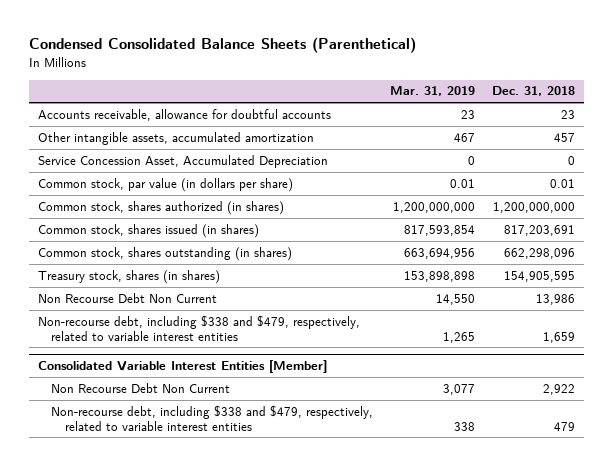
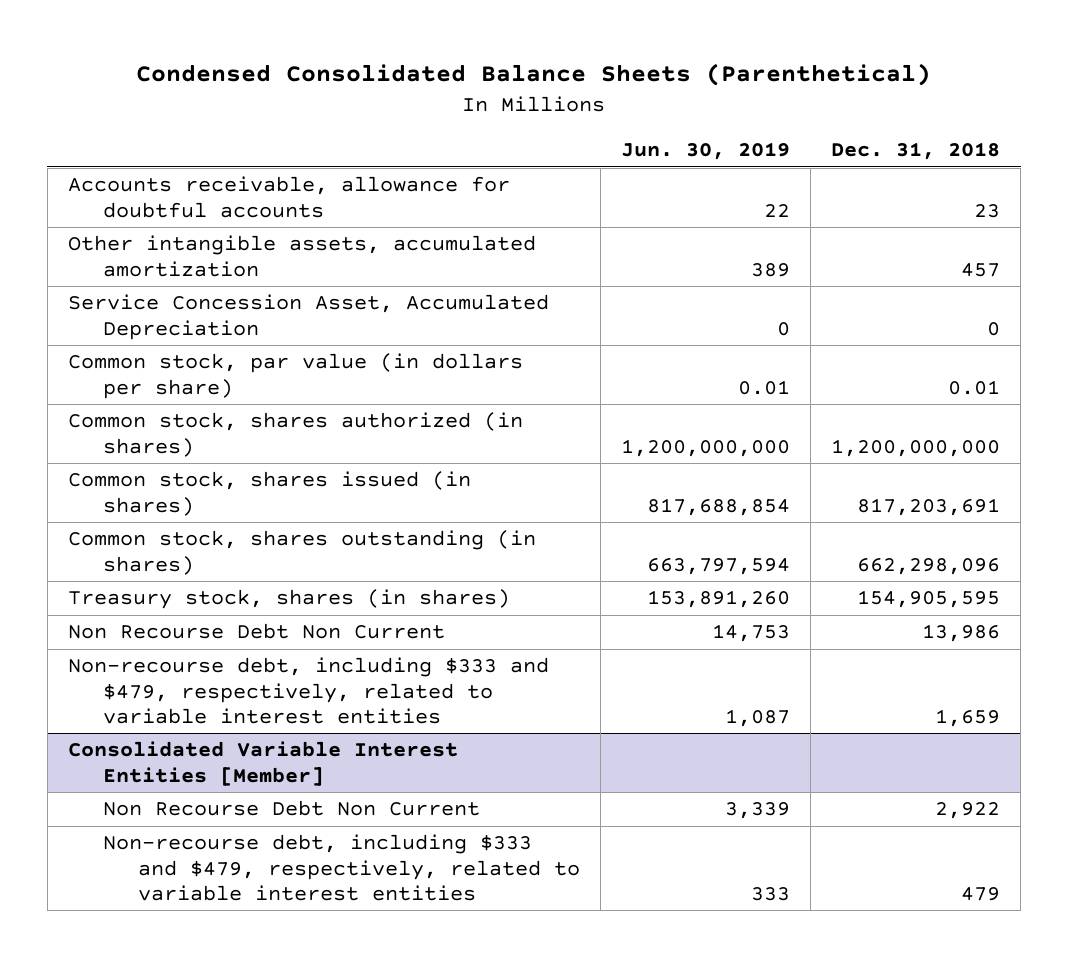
[390,86,476,97] Mar. 31, 2019 -> none
none -> [621,142,791,161] Jun. 30, 2019
[37,314,360,341] Non-recourse debt, including $338 and $479, respectively, related to variable interest entities -> [68,657,550,724] Non-recourse debt, including $333 and $479, respectively, related to variable interest entities
[51,404,374,431] Non-recourse debt, including $338 and $479, respectively, related to variable interest entities -> [102,834,580,901] Non-recourse debt, including $333 and $479, respectively, related to variable interest entities

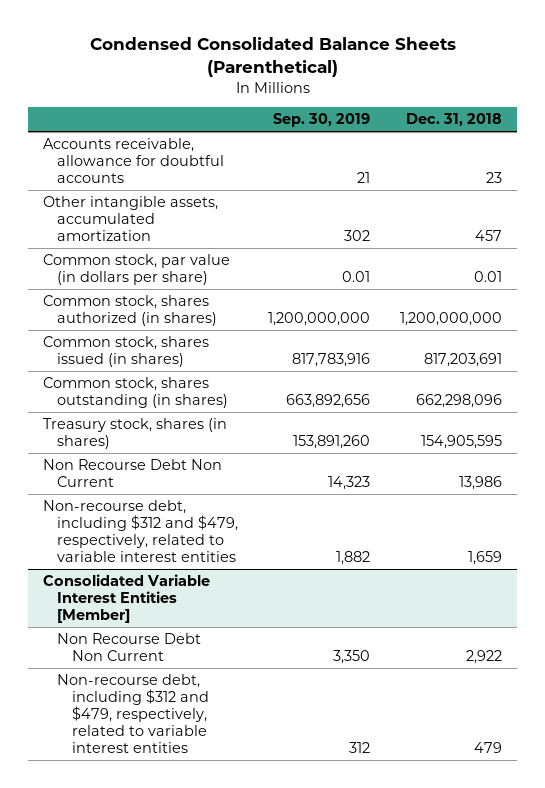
[621,142,791,161] Jun. 30, 2019 -> none
none -> [273,113,371,128] Sep. 30, 2019
[68,294,550,340] Service Concession Asset, Accumulated Depreciation -> none
[68,657,550,724] Non-recourse debt, including $333 and $479, respectively, related to variable interest entities -> [42,500,239,563] Non-recourse debt, including $312 and $479, respectively, related to variable interest entities
[102,834,580,901] Non-recourse debt, including $333 and $479, respectively, related to variable interest entities -> [57,674,209,754] Non-recourse debt, including $312 and $479, respectively, related to variable interest entities

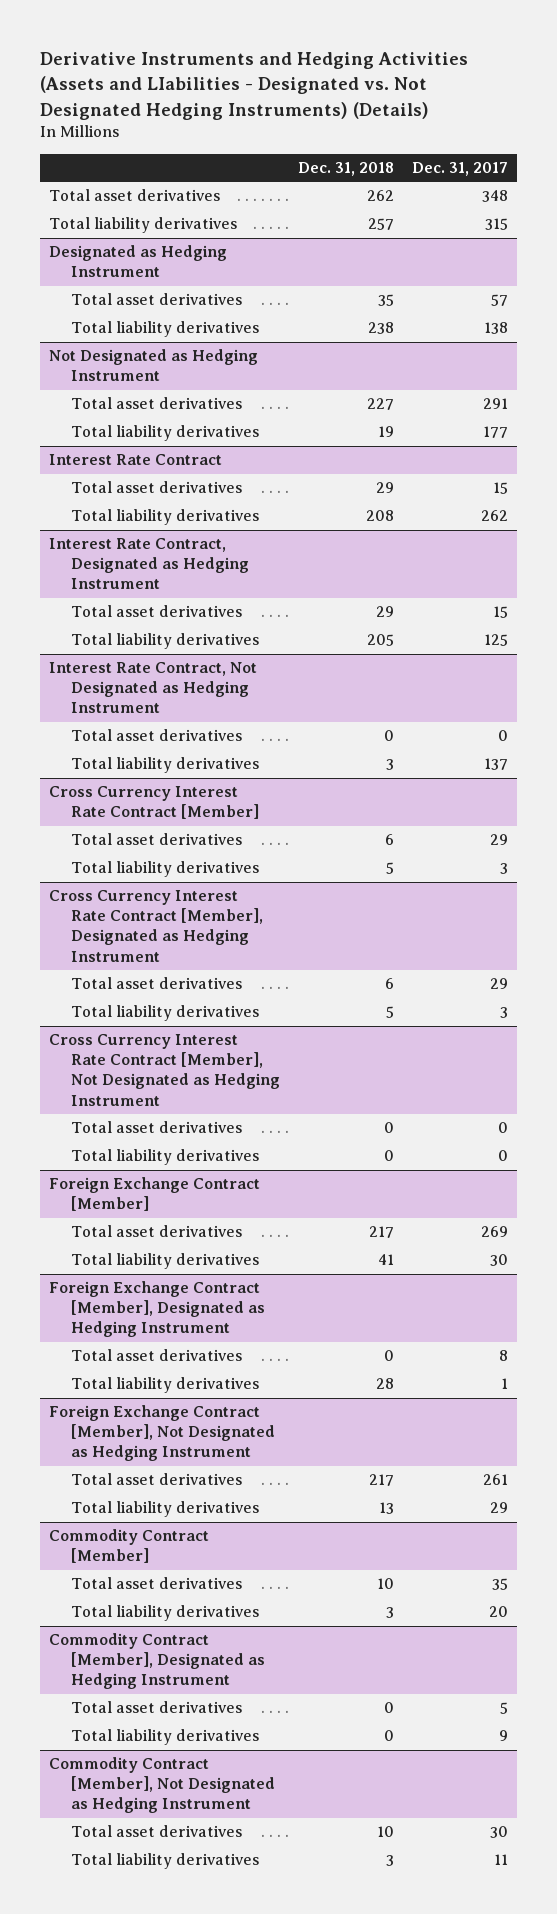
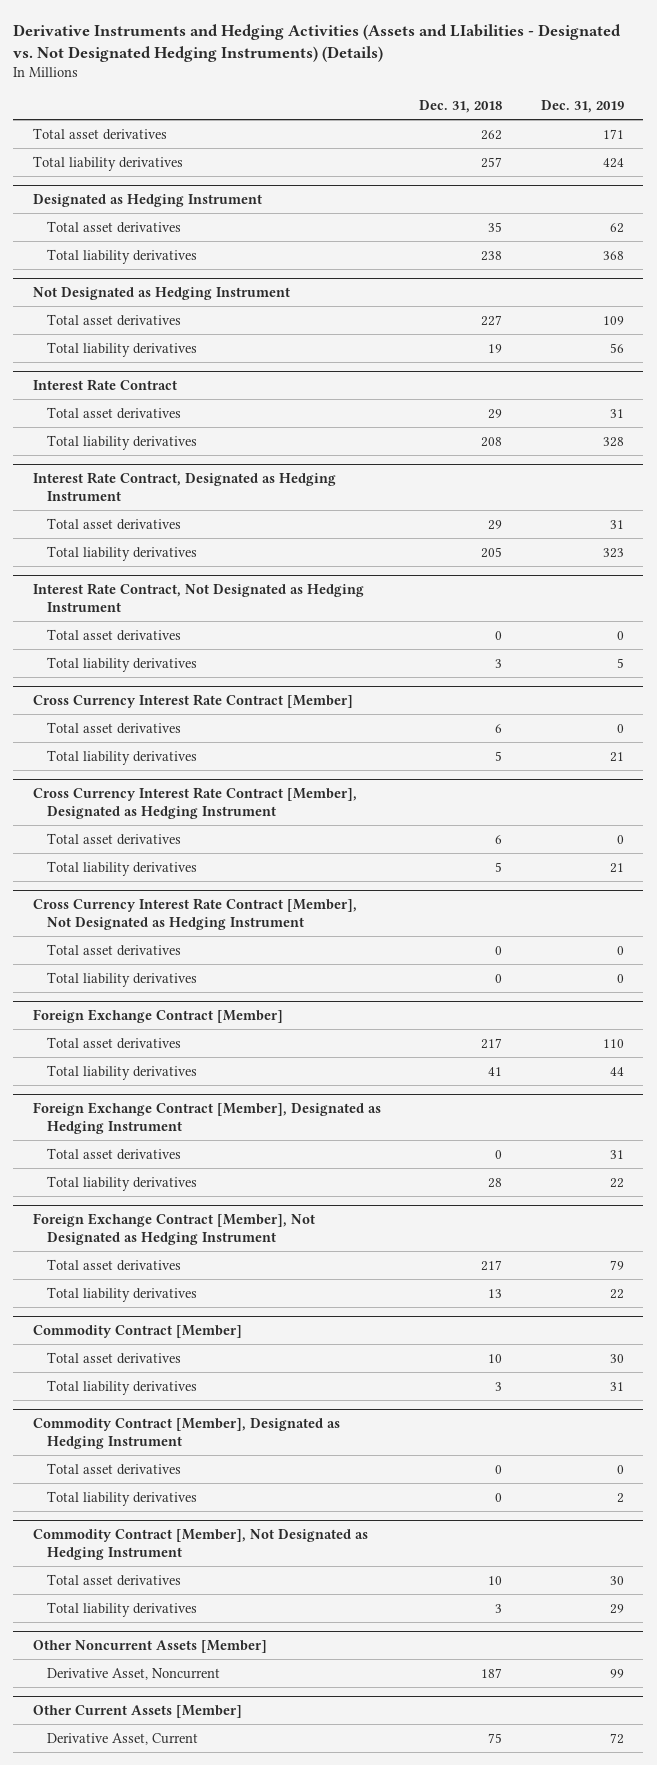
[412,161,509,176] Dec. 31, 2017 -> none
none -> [540,99,624,113] Dec. 31, 2019
none -> [32,1639,267,1653] Other Noncurrent Assets [Member]
none -> [47,1667,221,1680] Derivative Asset, Noncurrent
none -> [32,1704,242,1718] Other Current Assets [Member]
none -> [47,1732,199,1745] Derivative Asset, Current

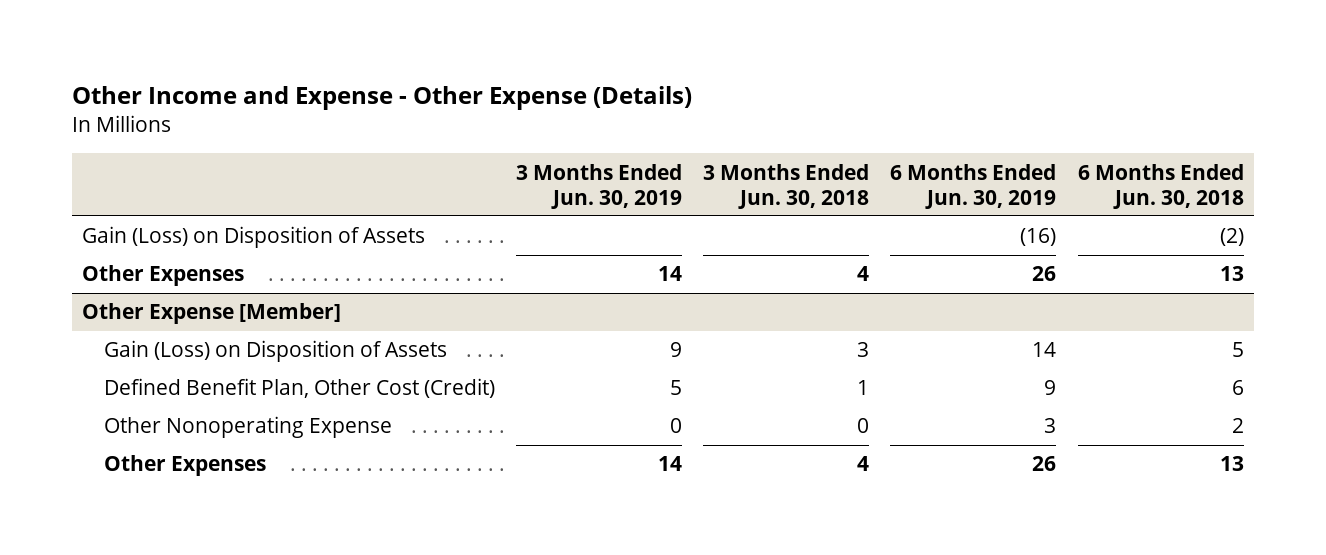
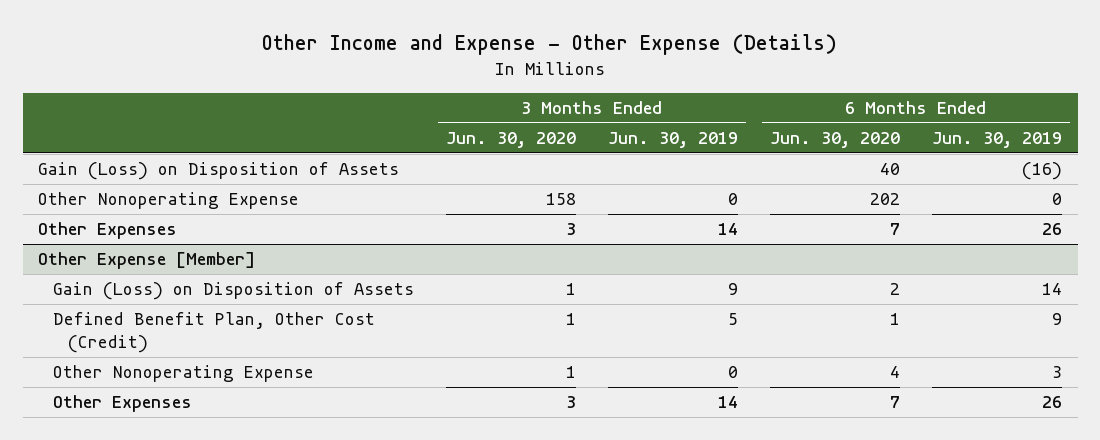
[703,163,870,209] 3 Months Ended Jun. 30, 2018 -> none
[1077,163,1244,209] 6 Months Ended Jun. 30, 2018 -> none
none -> [446,132,577,149] Jun. 30, 2020
none -> [769,132,900,149] Jun. 30, 2020
none -> [38,192,300,210] Other Nonoperating Expense

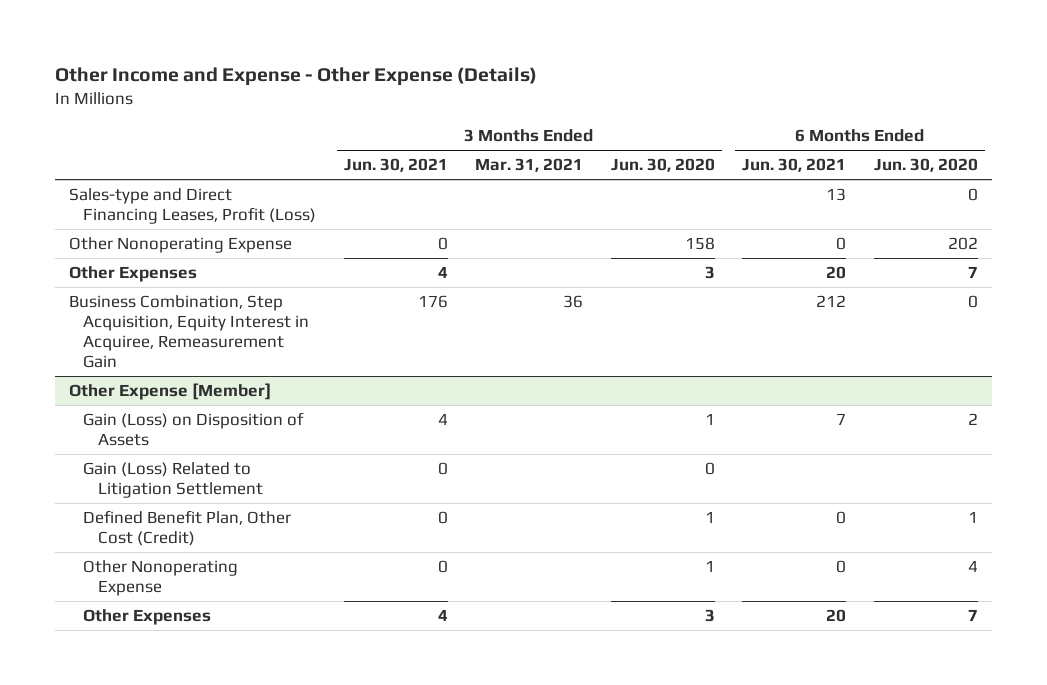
[607,132,738,149] Jun. 30, 2019 -> none
[931,132,1062,149] Jun. 30, 2019 -> none
none -> [343,158,448,173] Jun. 30, 2021
none -> [475,158,584,173] Mar. 31, 2021
none -> [742,158,847,173] Jun. 30, 2021
[38,162,400,181] Gain (Loss) on Disposition of Assets -> none
none -> [68,188,317,225] Sales-type and Direct Financing Leases, Profit (Loss)
none -> [68,295,310,369] Business Combination, Step Acquisition, Equity Interest in Acquiree, Remeasurement Gain
none -> [83,462,264,499] Gain (Loss) Related to Litigation Settlement

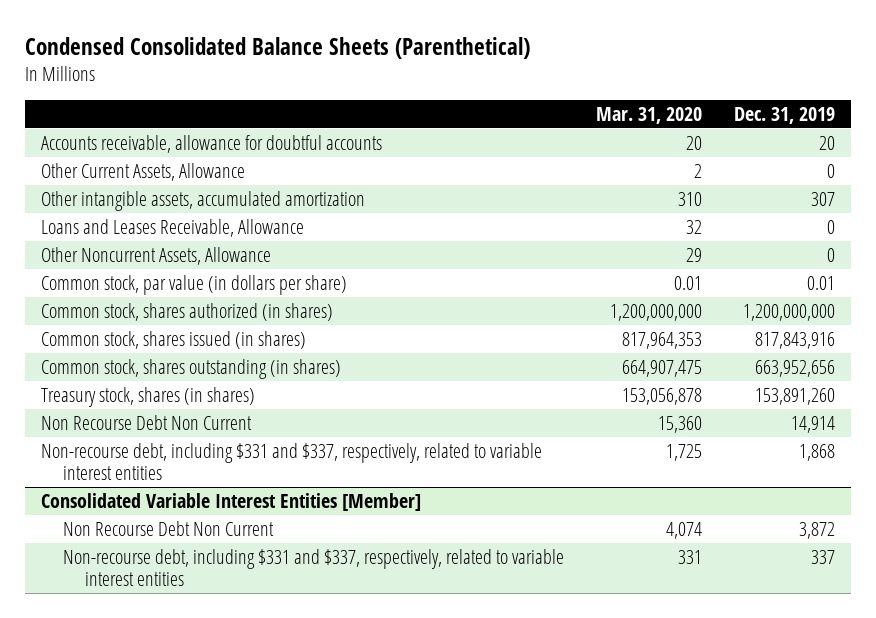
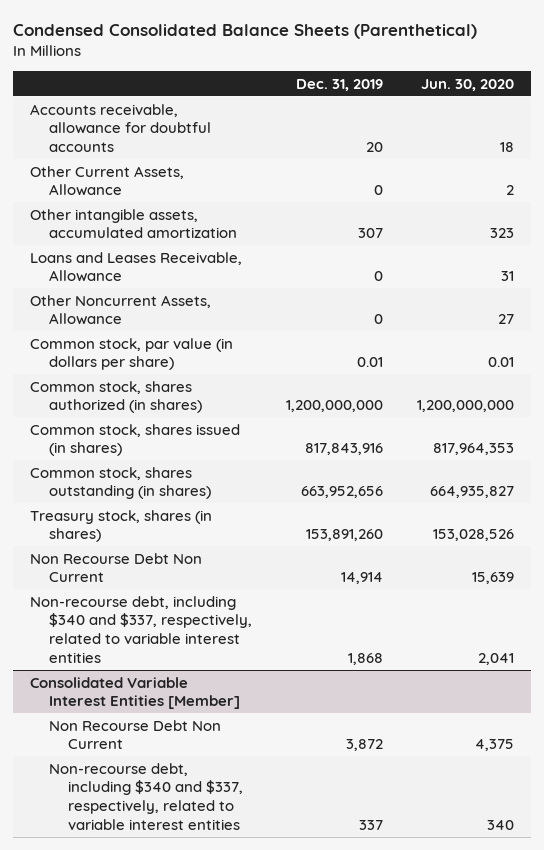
[595,106,702,124] Mar. 31, 2020 -> none
none -> [420,78,514,91] Jun. 30, 2020
[40,442,542,481] Non-recourse debt, including $331 and $337, respectively, related to variable interest entities -> [30,595,252,663] Non-recourse debt, including $340 and $337, respectively, related to variable interest entities
[62,548,564,587] Non-recourse debt, including $331 and $337, respectively, related to variable interest entities -> [48,762,243,830] Non-recourse debt, including $340 and $337, respectively, related to variable interest entities

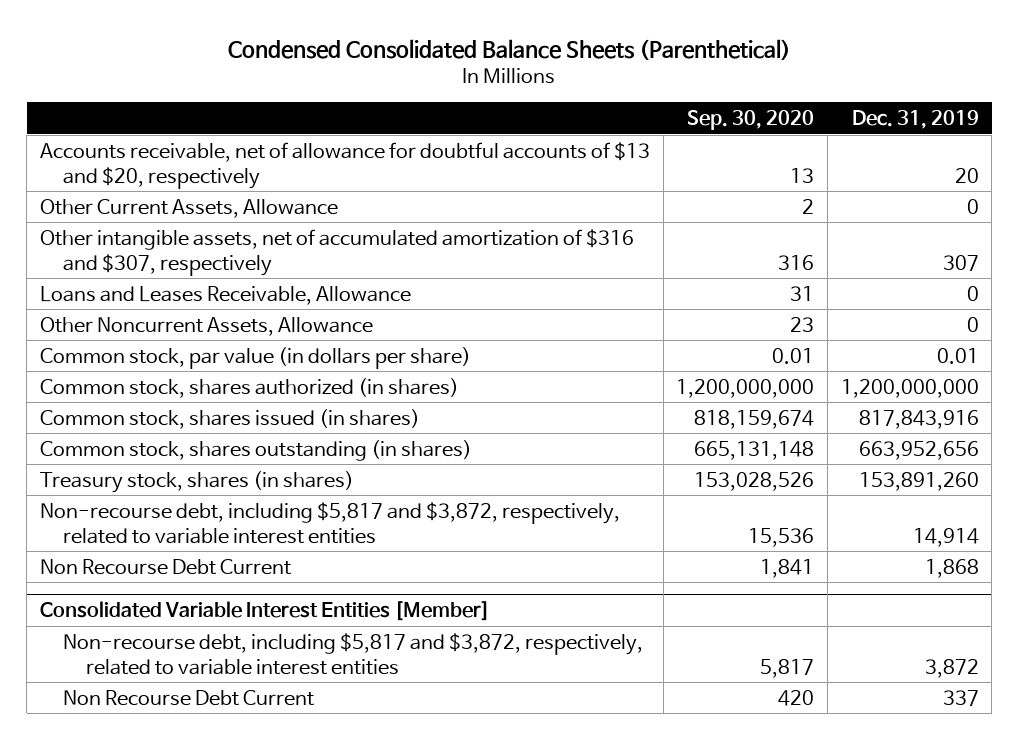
[420,78,514,91] Jun. 30, 2020 -> none
none -> [687,109,815,130] Sep. 30, 2020
[30,103,211,153] Accounts receivable, allowance for doubtful accounts -> [40,141,651,189] Accounts receivable, net of allowance for doubtful accounts of $13 and $20, respectively
[30,208,237,239] Other intangible assets, accumulated amortization -> [40,228,635,276] Other intangible assets, net of accumulated amortization of $316 and $307, respectively
[30,552,203,583] Non Recourse Debt Non Current -> [40,501,621,544] Non-recourse debt, including $5,817 and $3,872, respectively, related to variable interest entities
[30,595,252,663] Non-recourse debt, including $340 and $337, respectively, related to variable interest entities -> [40,558,292,575] Non Recourse Debt Current
[48,719,221,750] Non Recourse Debt Non Current -> [63,632,644,675] Non-recourse debt, including $5,817 and $3,872, respectively, related to variable interest entities
[48,762,243,830] Non-recourse debt, including $340 and $337, respectively, related to variable interest entities -> [63,689,315,706] Non Recourse Debt Current

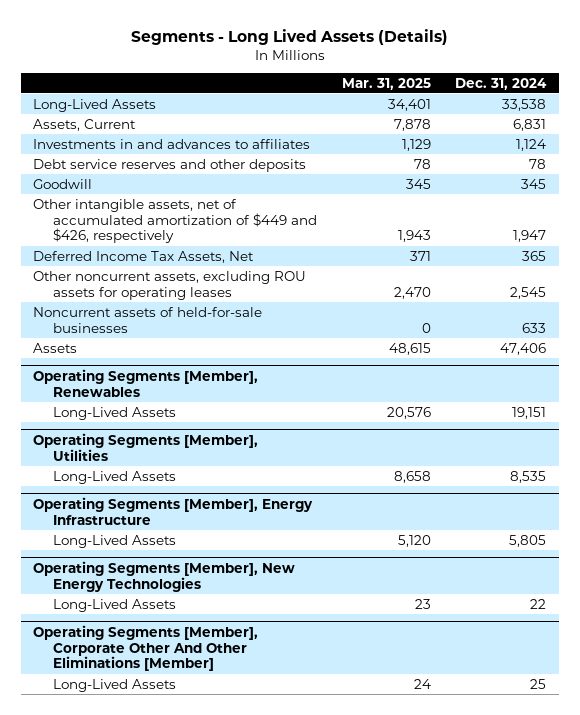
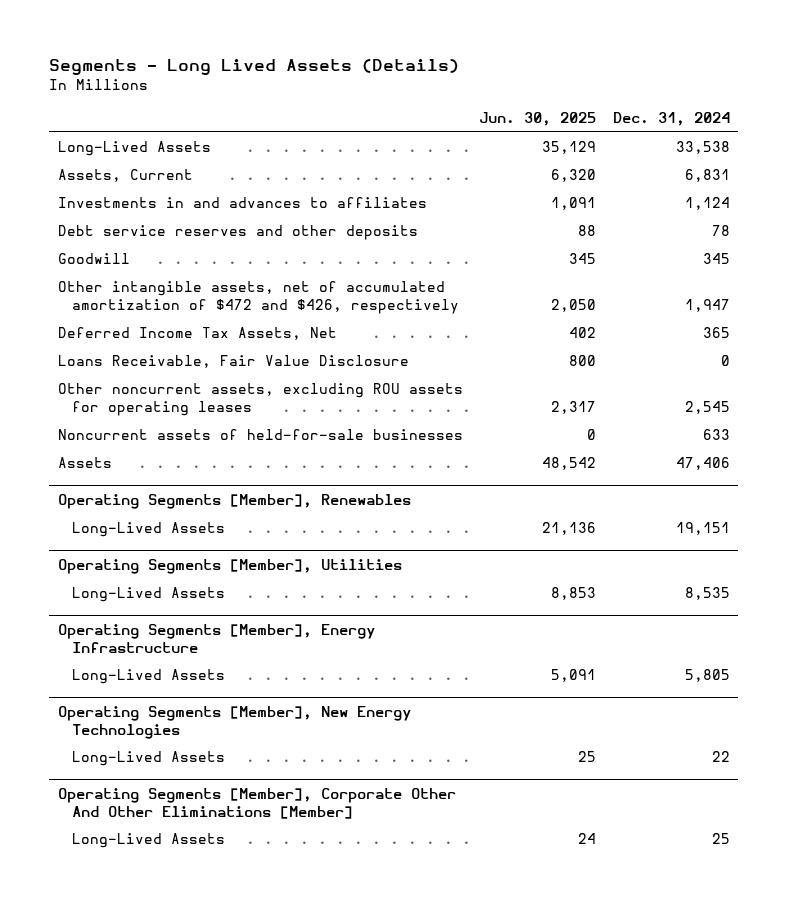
[341,77,431,90] Mar. 31, 2025 -> none
none -> [479,112,597,127] Jun. 30, 2025
[33,198,317,244] Other intangible assets, net of accumulated amortization of $449 and $426, respectively -> [57,281,460,315] Other intangible assets, net of accumulated amortization of $472 and $426, respectively
none -> [57,355,409,369] Loans Receivable, Fair Value Disclosure

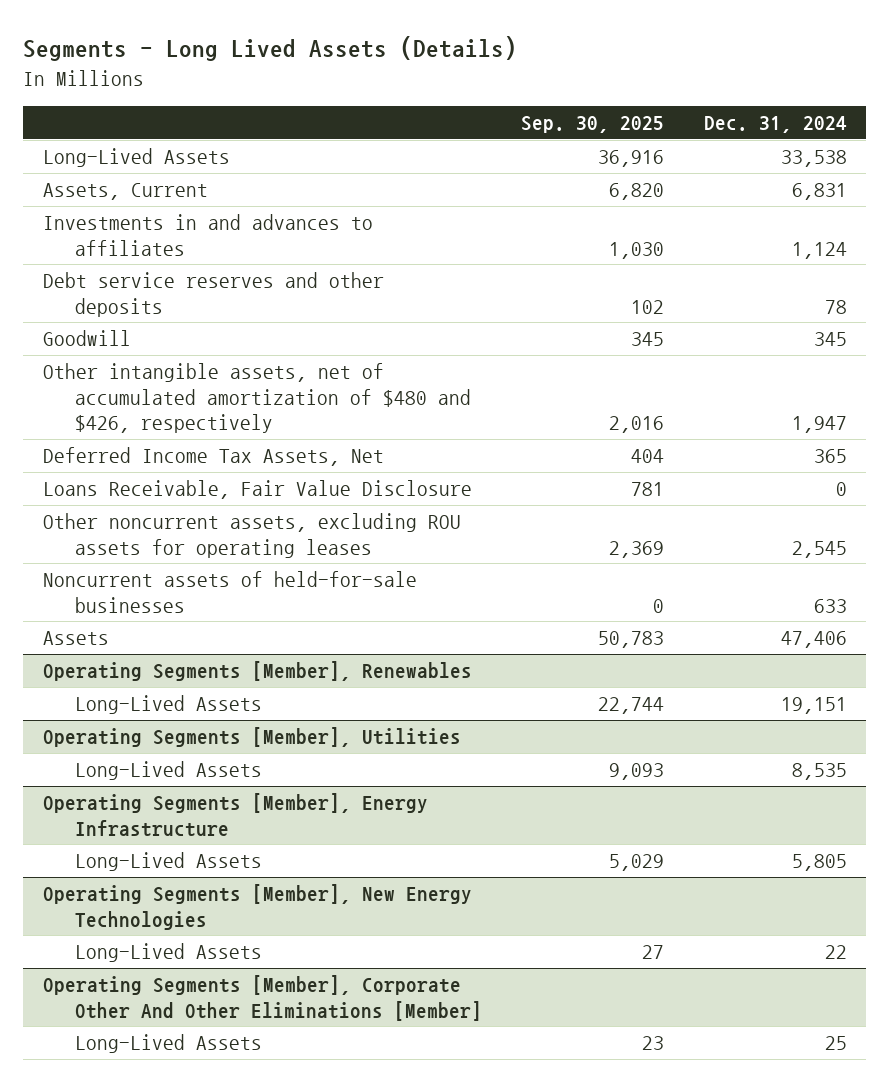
[479,112,597,127] Jun. 30, 2025 -> none
none -> [521,115,665,133] Sep. 30, 2025
[57,281,460,315] Other intangible assets, net of accumulated amortization of $472 and $426, respectively -> [42,363,471,434] Other intangible assets, net of accumulated amortization of $480 and $426, respectively

